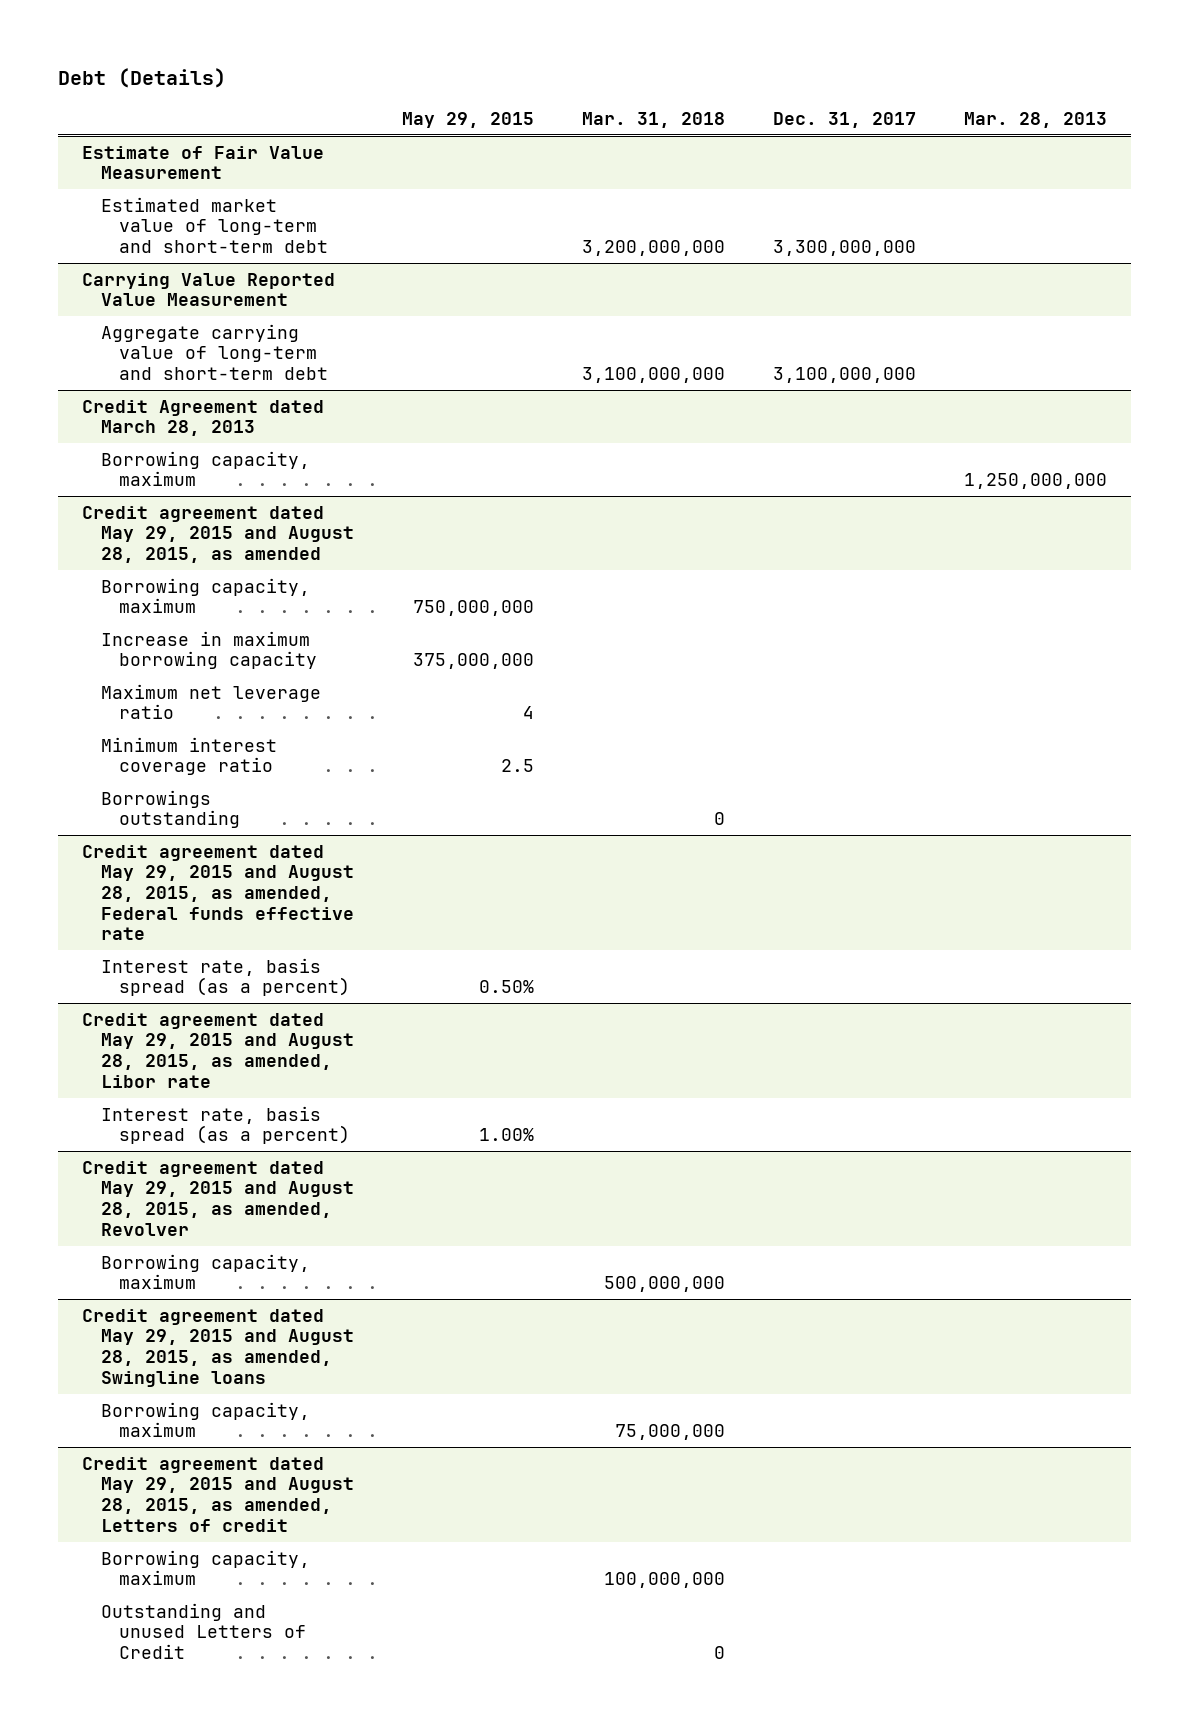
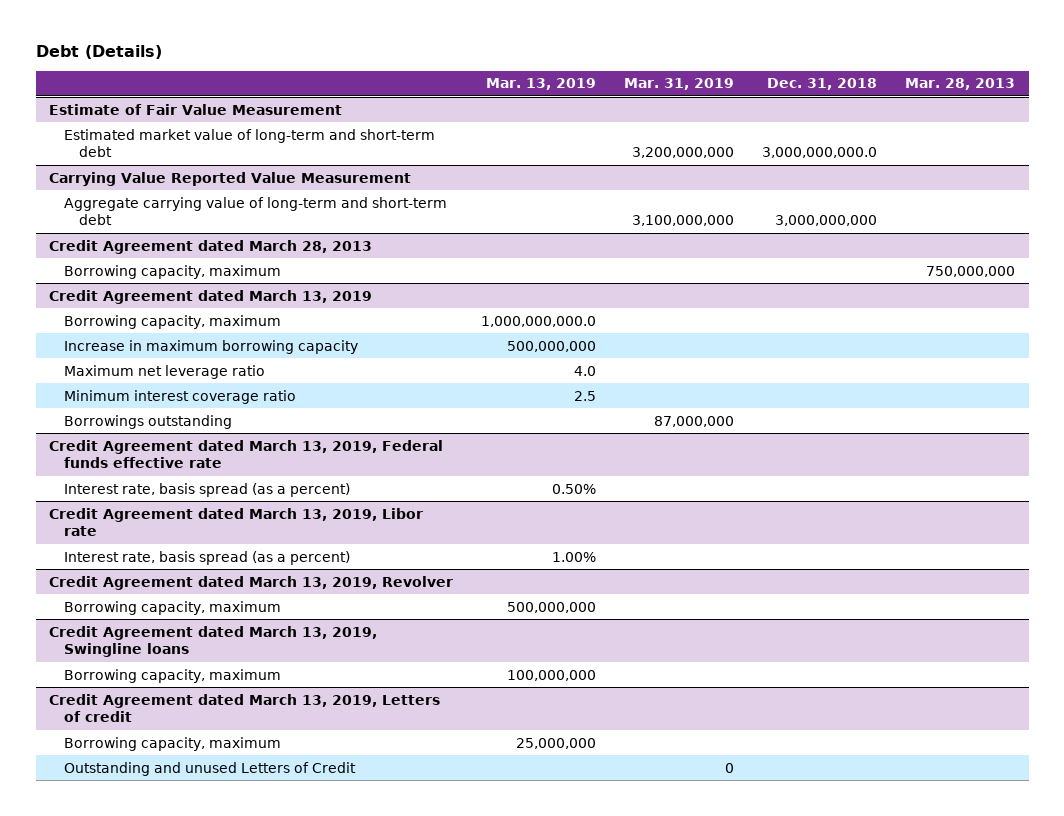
[401,111,534,128] May 29, 2015 -> none
[581,111,725,128] Mar. 31, 2018 -> none
[772,111,916,128] Dec. 31, 2017 -> none
none -> [486,78,597,91] Mar. 13, 2019
none -> [624,78,735,91] Mar. 31, 2019
none -> [766,78,877,91] Dec. 31, 2018
[82,505,354,563] Credit agreement dated May 29, 2015 and August 28, 2015, as amended -> none
[100,577,310,614] Borrowing capacity, maximum -> none
[100,630,318,670] Increase in maximum borrowing capacity -> none
[100,683,321,720] Maximum net leverage ratio -> none
[100,736,277,776] Minimum interest coverage ratio -> none
[100,789,241,829] Borrowings outstanding -> none
[82,844,354,941] Credit agreement dated May 29, 2015 and August 28, 2015, as amended, Federal funds effective rate -> none
[100,957,351,997] Interest rate, basis spread (as a percent) -> none
[82,1012,354,1088] Credit agreement dated May 29, 2015 and August 28, 2015, as amended, Libor rate -> none
[100,1105,351,1145] Interest rate, basis spread (as a percent) -> none
[82,1160,354,1236] Credit agreement dated May 29, 2015 and August 28, 2015, as amended, Revolver -> none
[100,1253,310,1290] Borrowing capacity, maximum -> none
[82,1308,354,1387] Credit agreement dated May 29, 2015 and August 28, 2015, as amended, Swingline loans -> none
[100,1401,310,1438] Borrowing capacity, maximum -> none
[82,1456,354,1532] Credit agreement dated May 29, 2015 and August 28, 2015, as amended, Letters of credit -> none
[100,1549,310,1586] Borrowing capacity, maximum -> none
[100,1602,307,1659] Outstanding and unused Letters of Credit -> none
[963,473,1107,490] 1,250,000,000 -> [925,265,1015,277] 750,000,000
none -> [49,289,373,304] Credit Agreement dated March 13, 2019
none -> [64,314,282,329] Borrowing capacity, maximum
none -> [64,339,359,354] Increase in maximum borrowing capacity
none -> [64,364,266,379] Maximum net leverage ratio
none -> [64,389,297,404] Minimum interest coverage ratio
none -> [64,414,233,429] Borrowings outstanding
none -> [49,439,444,469] Credit Agreement dated March 13, 2019, Federal funds effective rate
none -> [64,482,351,497] Interest rate, basis spread (as a percent)
none -> [49,507,424,537] Credit Agreement dated March 13, 2019, Libor rate
none -> [64,550,351,565] Interest rate, basis spread (as a percent)
none -> [49,575,454,590] Credit Agreement dated March 13, 2019, Revolver
none -> [64,600,282,615] Borrowing capacity, maximum
none -> [49,625,378,658] Credit Agreement dated March 13, 2019, Swingline loans
none -> [64,668,282,683] Borrowing capacity, maximum
none -> [49,693,441,723] Credit Agreement dated March 13, 2019, Letters of credit
none -> [64,736,282,751] Borrowing capacity, maximum
none -> [64,761,357,776] Outstanding and unused Letters of Credit

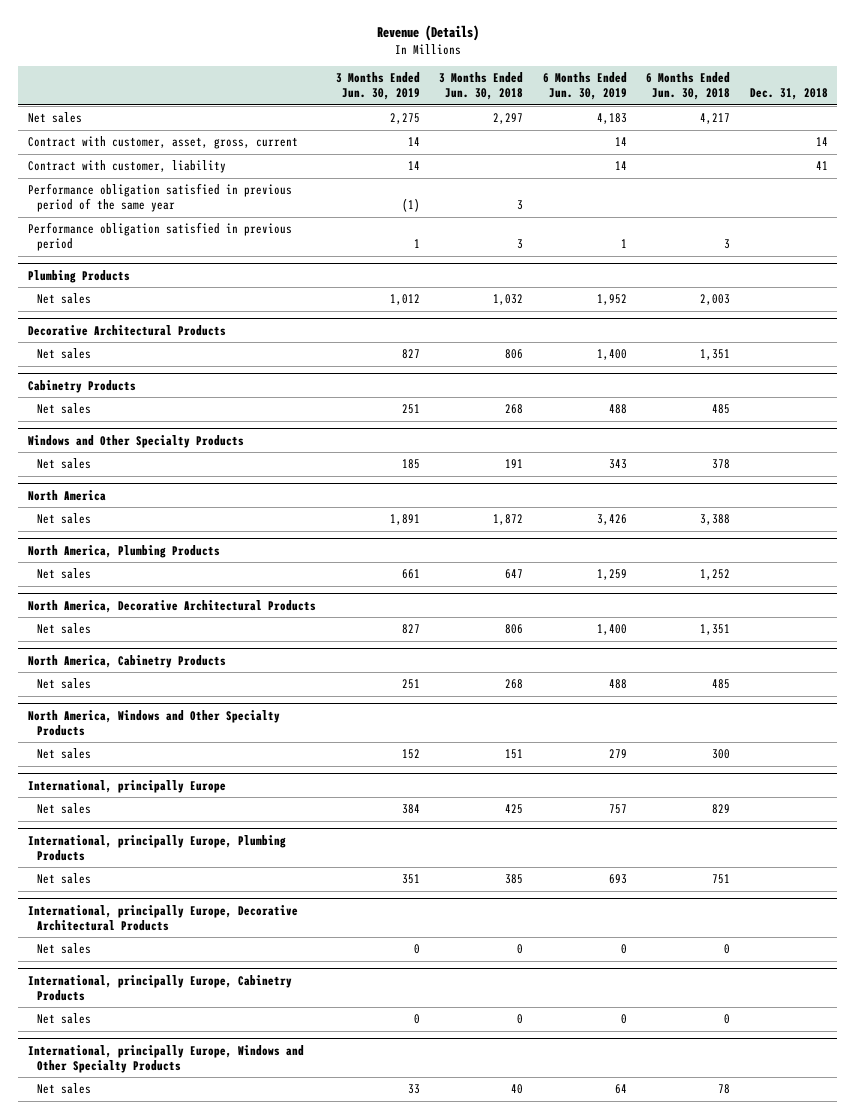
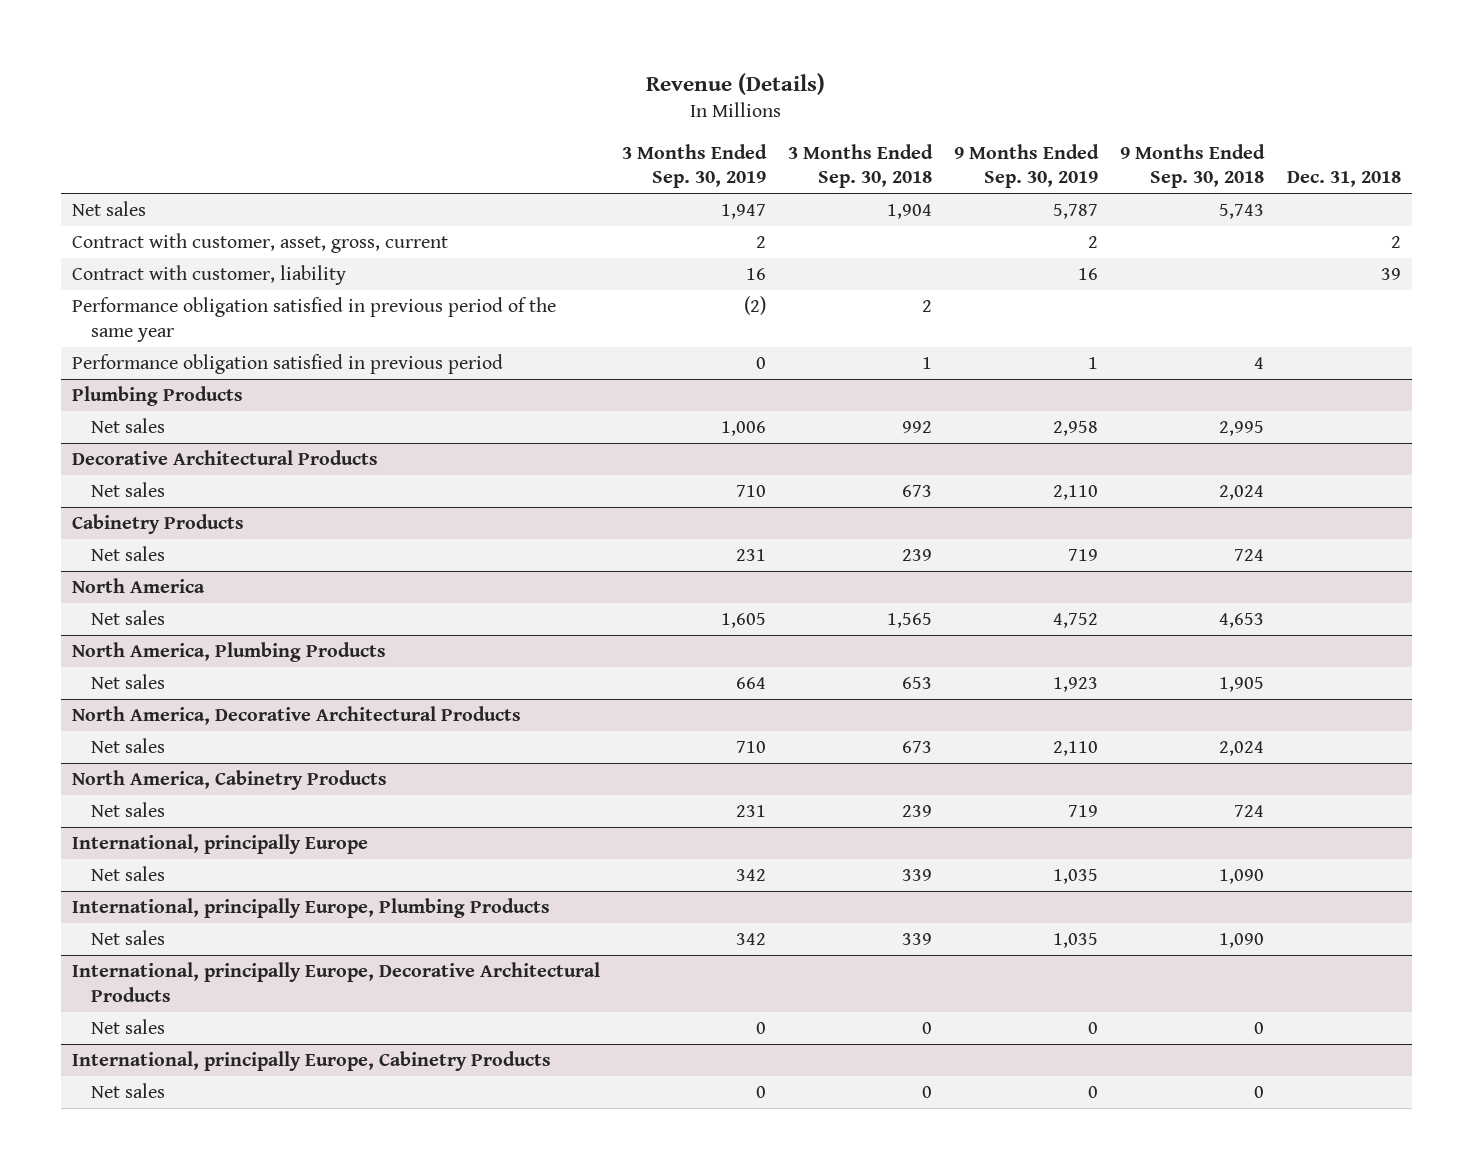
[335,72,420,101] 3 Months Ended Jun. 30, 2019 -> none
[439,72,524,101] 3 Months Ended Jun. 30, 2018 -> none
[542,72,627,101] 6 Months Ended Jun. 30, 2019 -> none
[646,72,731,101] 6 Months Ended Jun. 30, 2018 -> none
none -> [621,143,767,189] 3 Months Ended Sep. 30, 2019
none -> [788,143,934,189] 3 Months Ended Sep. 30, 2018
none -> [954,143,1100,189] 9 Months Ended Sep. 30, 2019
none -> [1120,143,1266,189] 9 Months Ended Sep. 30, 2018
[815,137,828,147] 14 -> [1390,236,1401,249] 2
[815,161,828,171] 41 -> [1380,268,1401,281] 39
[28,434,245,448] Windows and Other Specialty Products -> none
[37,458,92,470] Net sales -> none
[28,709,281,736] North America, Windows and Other Specialty Products -> none
[37,748,92,760] Net sales -> none
[28,1044,305,1073] International, principally Europe, Windows and Other Specialty Products -> none
[37,1083,92,1095] Net sales -> none

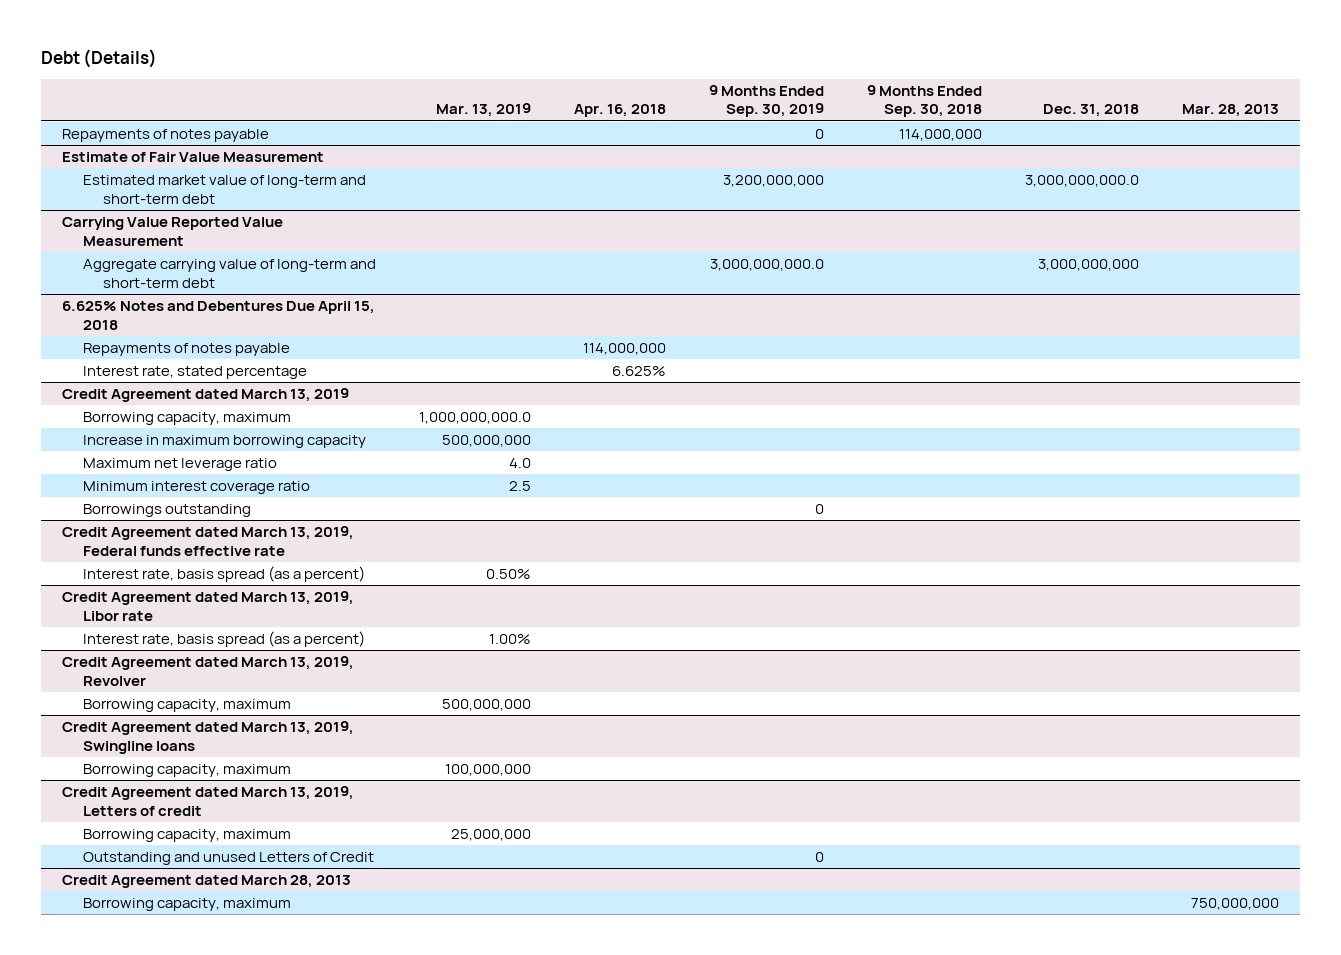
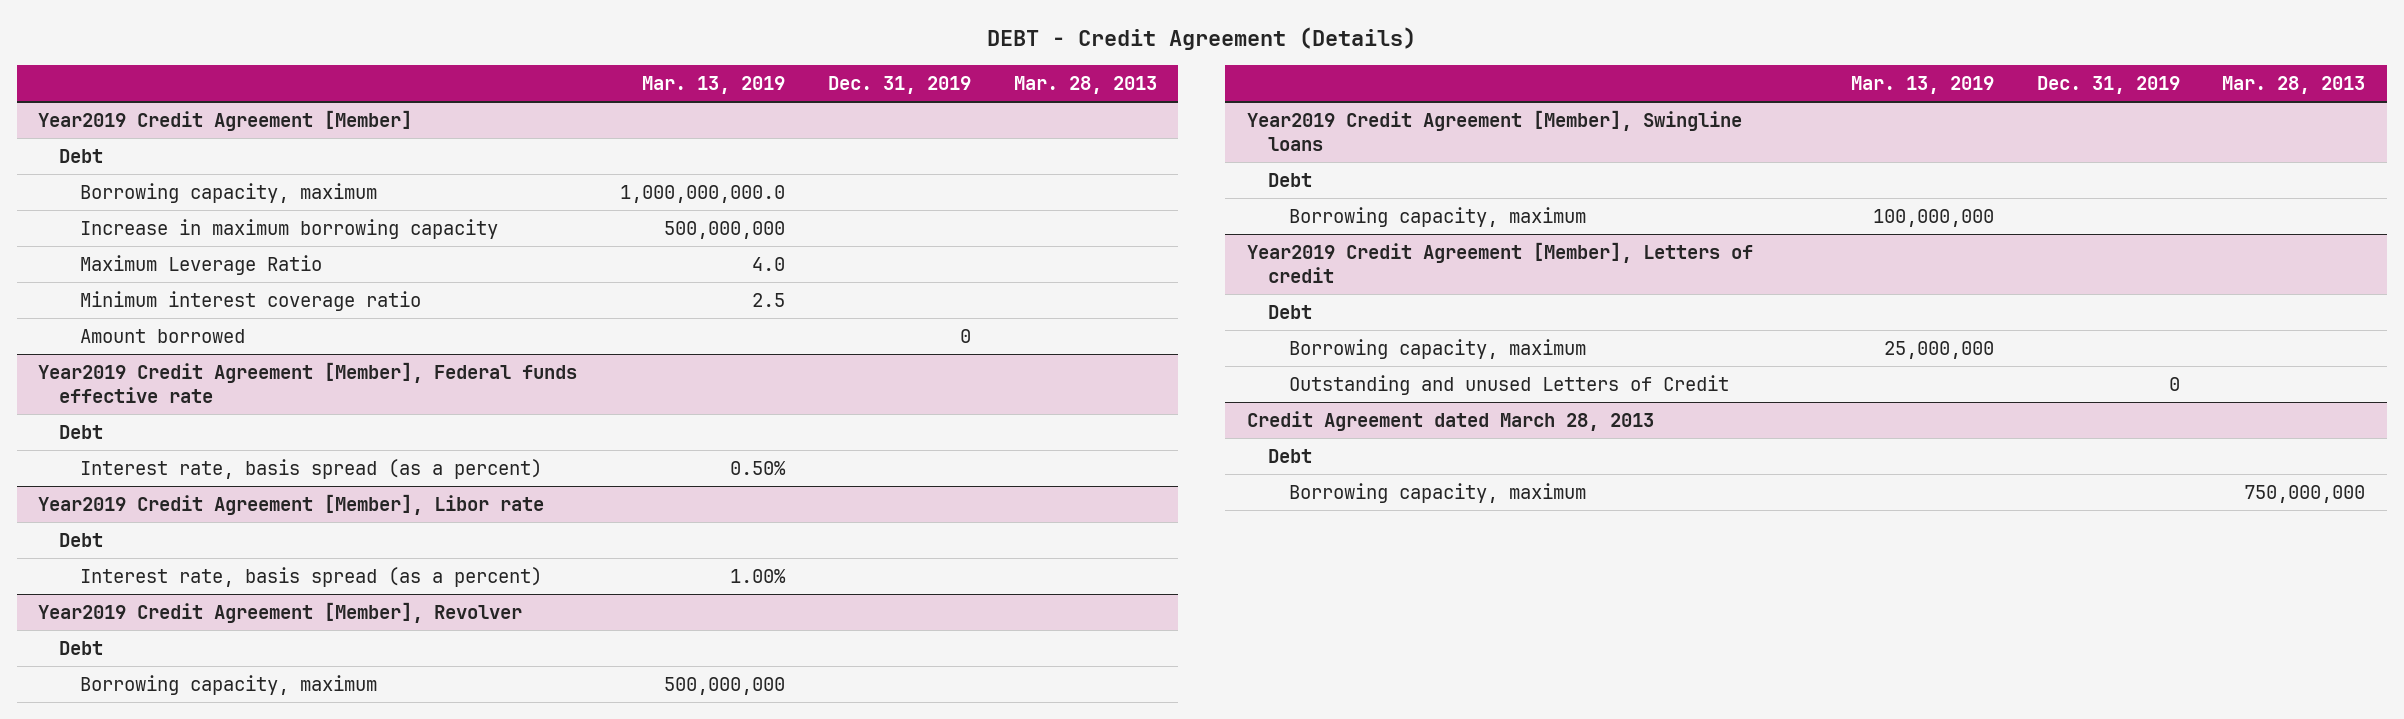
[40,48,157,68] Debt (Details) -> [986,26,1416,50] DEBT - Credit Agreement (Details)
[573,104,666,118] Apr. 16, 2018 -> none
[708,84,824,118] 9 Months Ended Sep. 30, 2019 -> none
[866,84,982,118] 9 Months Ended Sep. 30, 2018 -> none
[1042,104,1139,118] Dec. 31, 2018 -> none
none -> [827,75,971,94] Dec. 31, 2019
[62,129,270,143] Repayments of notes payable -> none
[62,152,325,163] Estimate of Fair Value Measurement -> none
[82,175,366,204] Estimated market value of long-term and short-term debt -> none
[62,217,284,246] Carrying Value Reported Value Measurement -> none
[82,259,376,288] Aggregate carrying value of long-term and short-term debt -> none
[62,301,376,330] 6.625% Notes and Debentures Due April 15, 2018 -> none
[82,343,290,357] Repayments of notes payable -> none
[82,366,307,380] Interest rate, stated percentage -> none
[62,388,350,403] Credit Agreement dated March 13, 2019 -> [38,110,413,132] Year2019 Credit Agreement [Member]
none -> [59,149,104,164] Debt
[82,458,277,472] Maximum net leverage ratio -> [80,255,323,276] Maximum Leverage Ratio
[82,504,251,518] Borrowings outstanding -> [80,329,246,344] Amount borrowed
[62,526,355,556] Credit Agreement dated March 13, 2019, Federal funds effective rate -> [38,362,578,403] Year2019 Credit Agreement [Member], Federal funds effective rate
none -> [59,425,104,440] Debt
[62,591,355,621] Credit Agreement dated March 13, 2019, Libor rate -> [38,494,545,516] Year2019 Credit Agreement [Member], Libor rate
none -> [59,533,104,548] Debt
[62,656,355,686] Credit Agreement dated March 13, 2019, Revolver -> [38,602,523,624] Year2019 Credit Agreement [Member], Revolver
none -> [59,641,104,656] Debt
[62,721,355,754] Credit Agreement dated March 13, 2019, Swingline loans -> [1246,110,1742,151] Year2019 Credit Agreement [Member], Swingline loans
none -> [1267,173,1312,188] Debt
[62,786,355,816] Credit Agreement dated March 13, 2019, Letters of credit -> [1246,242,1753,283] Year2019 Credit Agreement [Member], Letters of credit
none -> [1267,305,1312,320] Debt
none -> [1267,449,1312,464] Debt

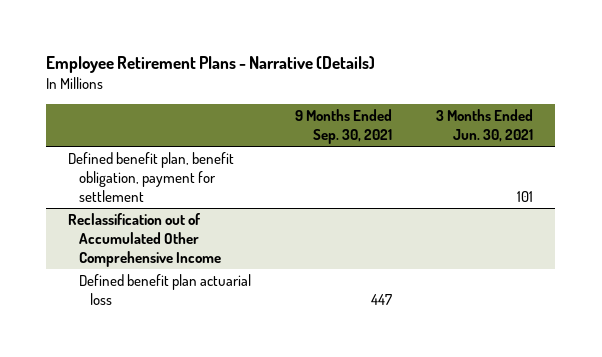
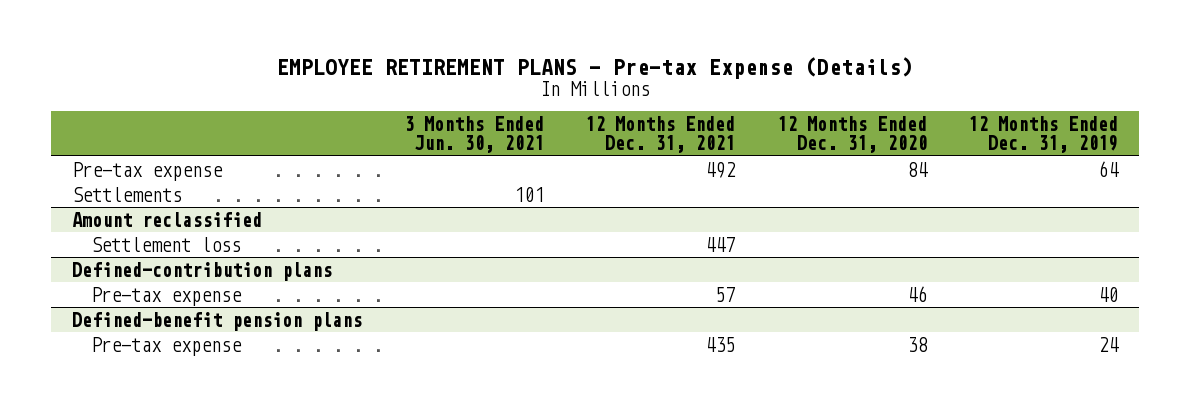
[46,56,376,74] Employee Retirement Plans - Narrative (Details) -> [277,56,914,79] EMPLOYEE RETIREMENT PLANS - Pre-tax Expense (Details)
[295,109,393,145] 9 Months Ended Sep. 30, 2021 -> none
none -> [585,115,736,154] 12 Months Ended Dec. 31, 2021
none -> [776,115,927,154] 12 Months Ended Dec. 31, 2020
none -> [968,115,1119,154] 12 Months Ended Dec. 31, 2019
none -> [72,161,224,181] Pre-tax expense
[68,151,235,202] Defined benefit plan, benefit obligation, payment for settlement -> [72,186,183,202] Settlements
[68,212,222,267] Reclassification out of Accumulated Other Comprehensive Income -> [72,211,263,227] Amount reclassified
[79,273,252,305] Defined benefit plan actuarial loss -> [90,236,241,252] Settlement loss
none -> [72,261,333,281] Defined-contribution plans
none -> [90,286,242,306] Pre-tax expense
none -> [72,311,363,331] Defined-benefit pension plans
none -> [90,336,242,356] Pre-tax expense

